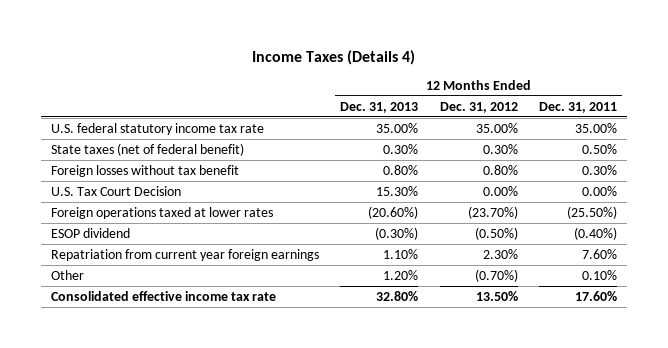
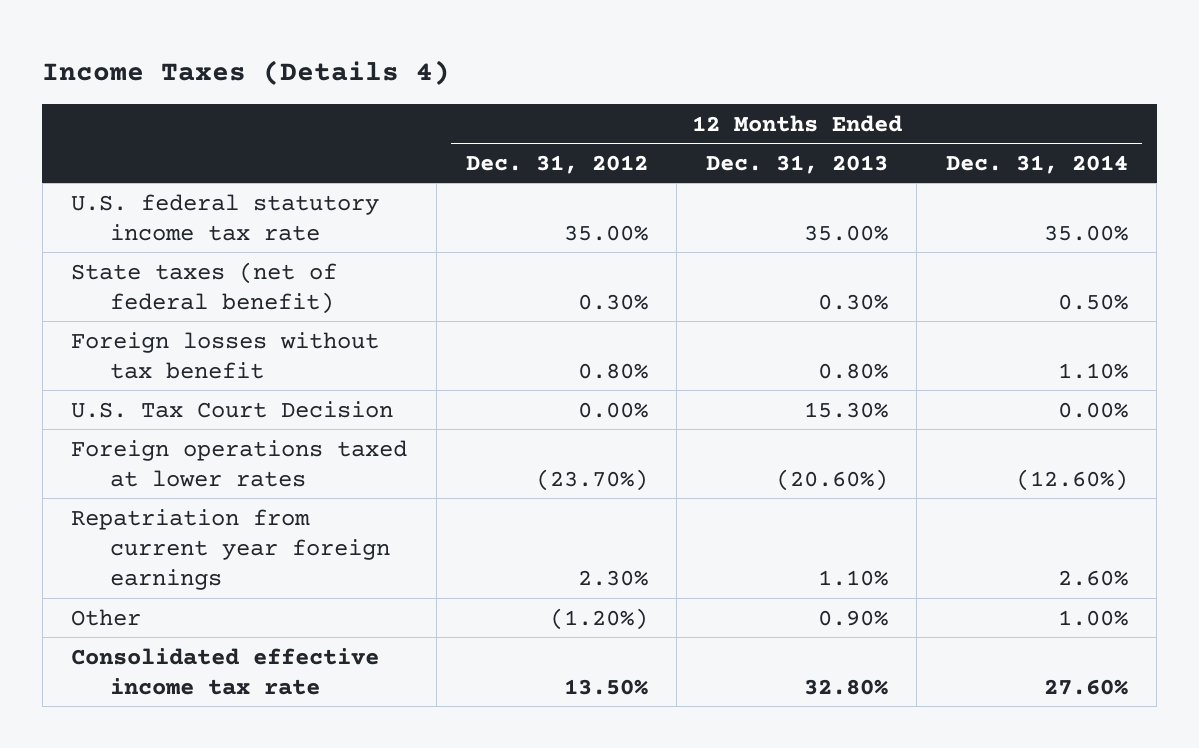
[538,101,617,113] Dec. 31, 2011 -> none
none -> [945,154,1128,174] Dec. 31, 2014
[51,227,131,238] ESOP dividend -> none
[383,269,419,280] 1.20% -> [817,609,888,626] 0.90%
[474,268,518,282] (0.70%) -> [549,607,648,630] (1.20%)

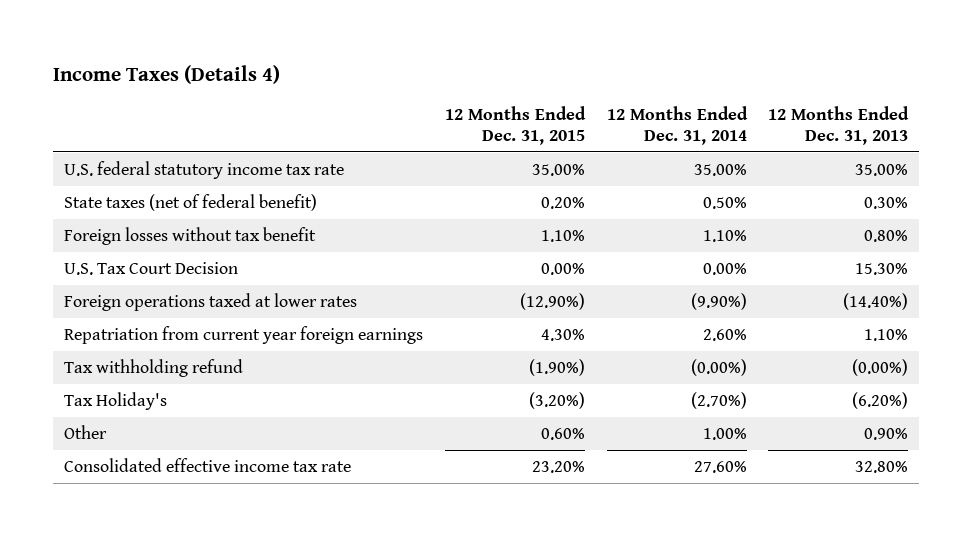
[465,154,648,174] Dec. 31, 2012 -> none
none -> [444,106,586,146] 12 Months Ended Dec. 31, 2015
[775,468,888,491] (20.60%) -> [843,292,909,310] (14.40%)
[1015,468,1128,491] (12.60%) -> [690,292,747,310] (9.90%)
none -> [64,358,244,377] Tax withholding refund
none -> [64,391,168,410] Tax Holiday's

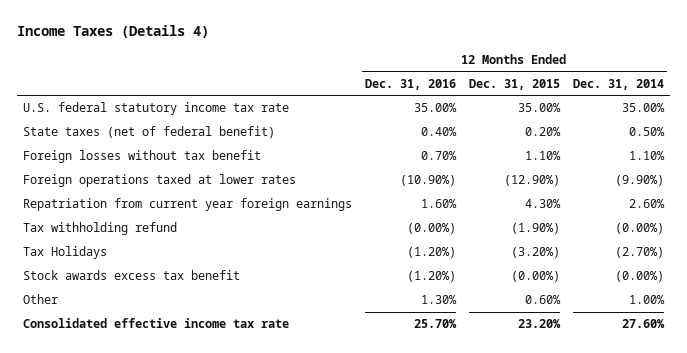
[768,106,910,146] 12 Months Ended Dec. 31, 2013 -> none
none -> [365,78,457,90] Dec. 31, 2016
[64,261,239,275] U.S. Tax Court Decision -> none
[64,391,168,410] Tax Holiday's -> [23,246,108,260] Tax Holidays
none -> [23,270,241,281] Stock awards excess tax benefit

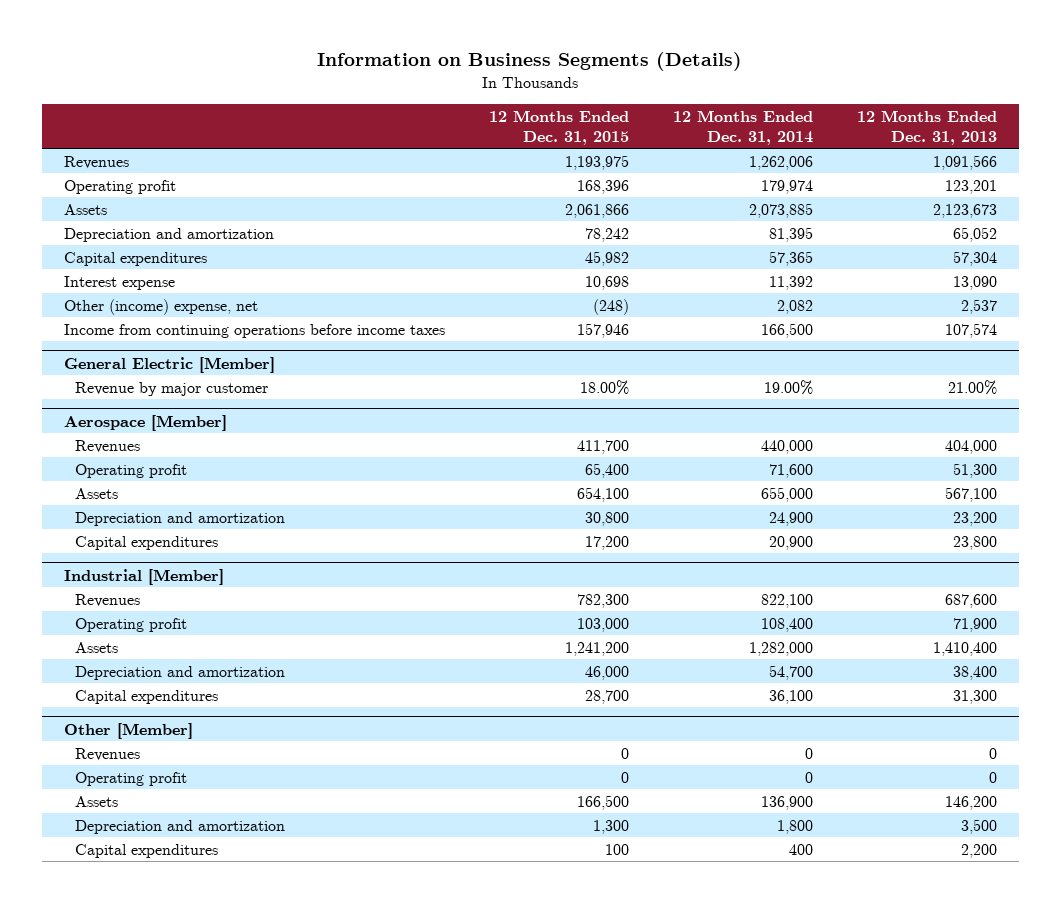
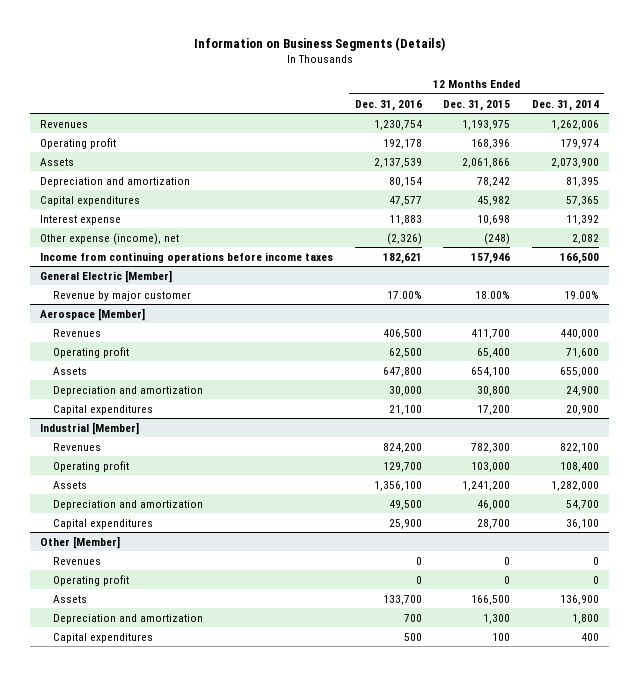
[857,109,998,145] 12 Months Ended Dec. 31, 2013 -> none
none -> [354,99,422,111] Dec. 31, 2016
[749,202,814,218] 2,073,885 -> [550,157,599,168] 2,073,900
[63,298,258,315] Other (income) expense, net -> [40,232,180,245] Other expense (income), net

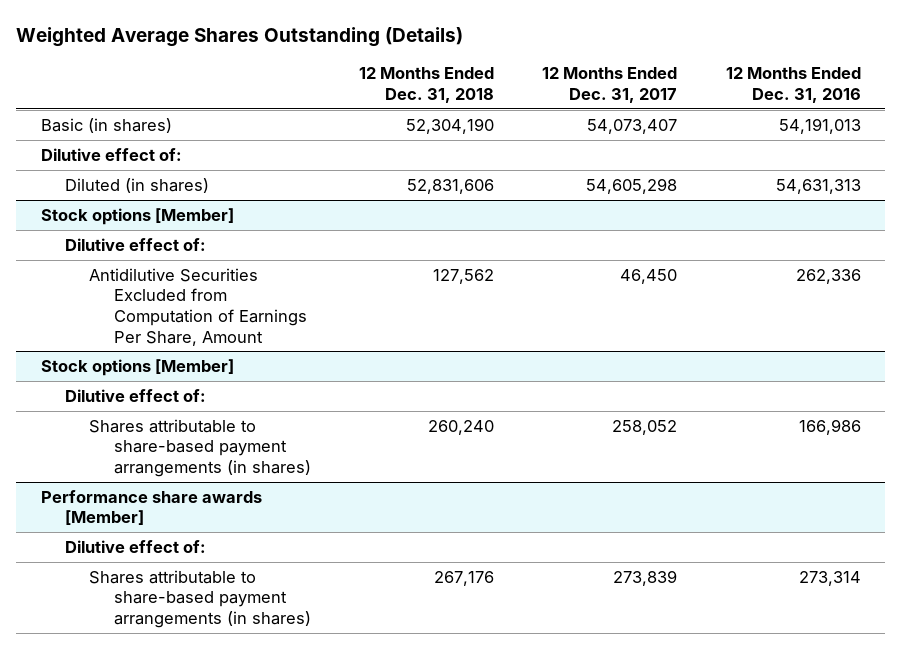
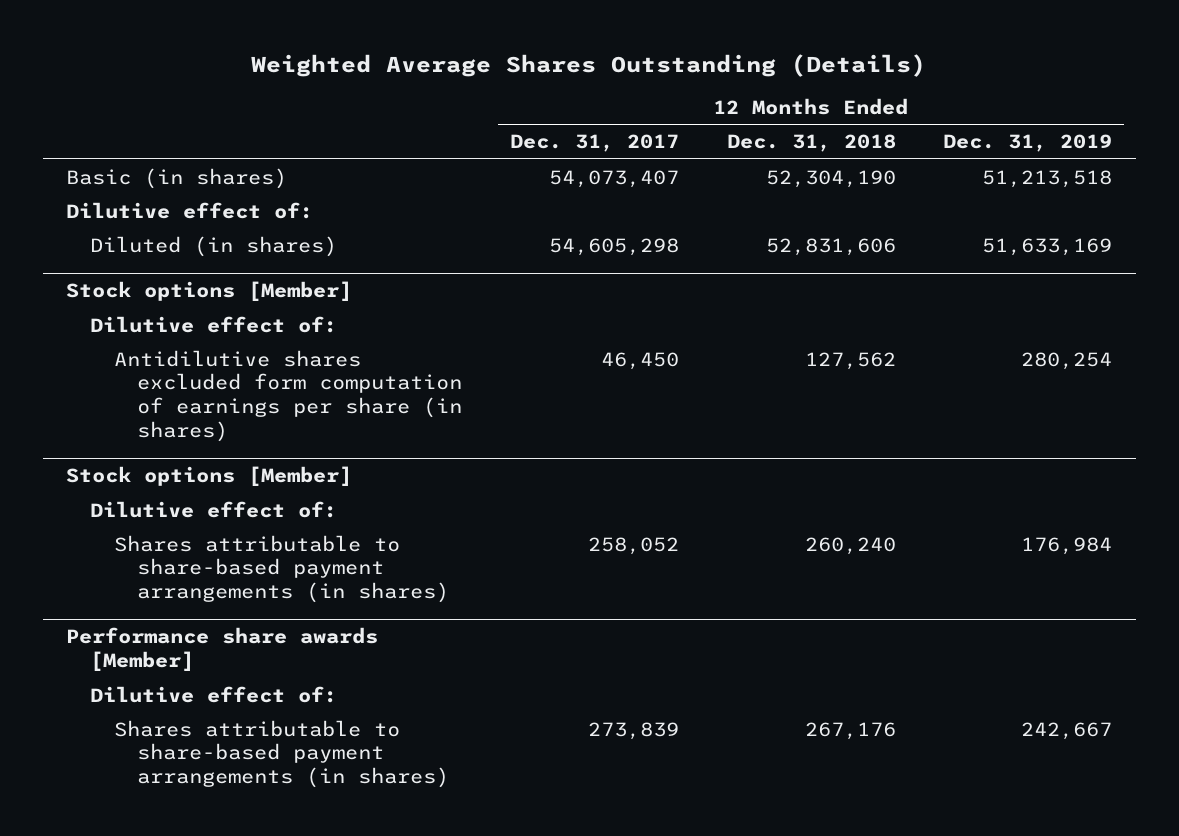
[725,67,861,103] 12 Months Ended Dec. 31, 2016 -> none
none -> [943,134,1113,153] Dec. 31, 2019
[89,267,307,346] Antidilutive Securities Excluded from Computation of Earnings Per Share, Amount -> [113,349,463,442] Antidilutive shares excluded form computation of earnings per share (in shares)

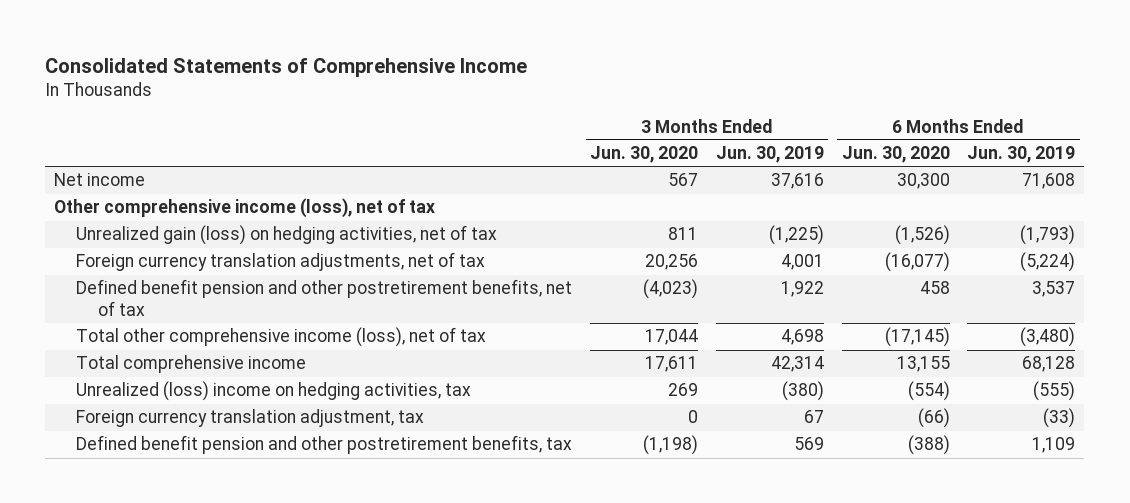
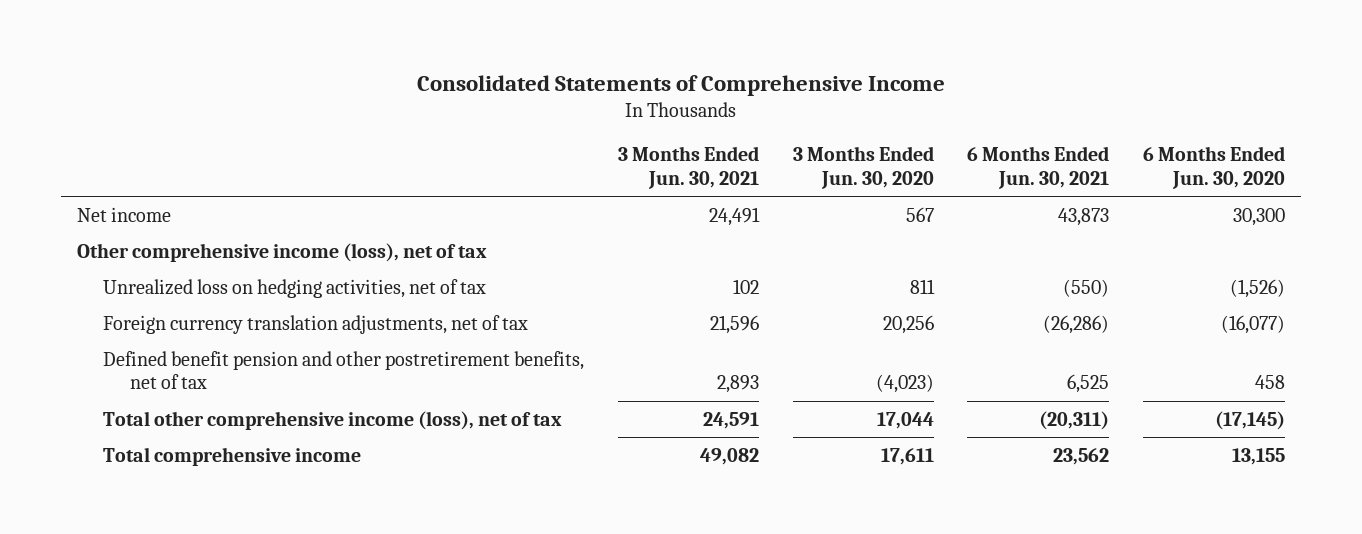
[715,146,824,164] Jun. 30, 2019 -> none
[967,146,1076,164] Jun. 30, 2019 -> none
none -> [617,146,759,189] 3 Months Ended Jun. 30, 2021
none -> [967,146,1110,189] 6 Months Ended Jun. 30, 2021
[76,225,498,246] Unrealized gain (loss) on hedging activities, net of tax -> [103,278,487,298] Unrealized loss on hedging activities, net of tax
[76,381,472,402] Unrealized (loss) income on hedging activities, tax -> none
[76,409,425,428] Foreign currency translation adjustment, tax -> none
[76,435,573,455] Defined benefit pension and other postretirement benefits, tax -> none

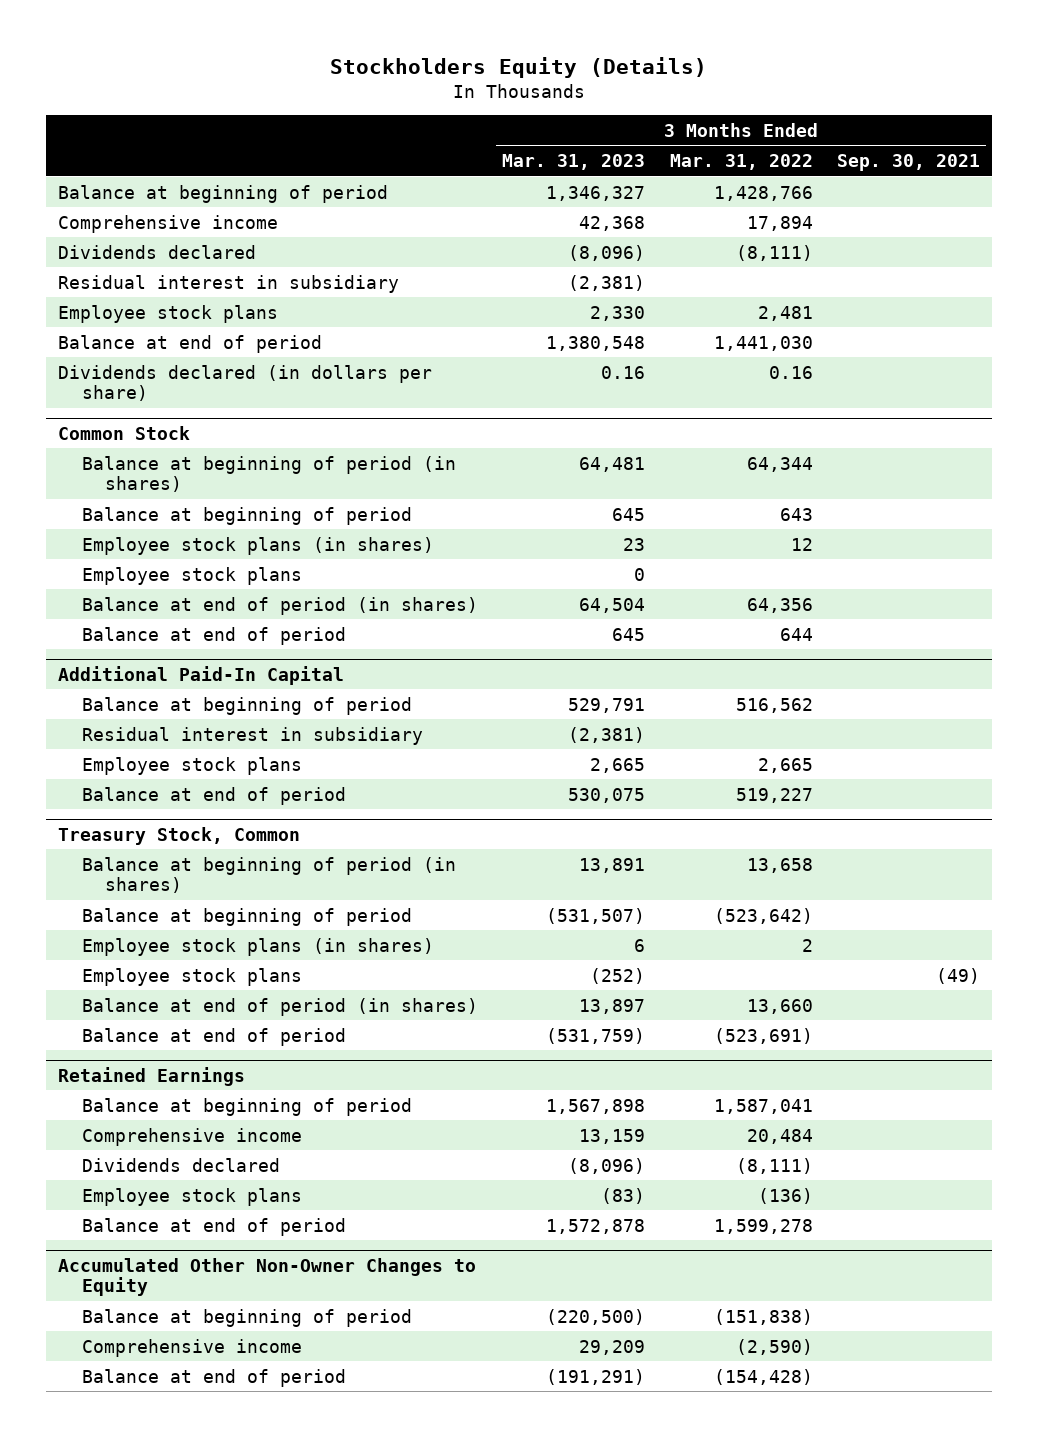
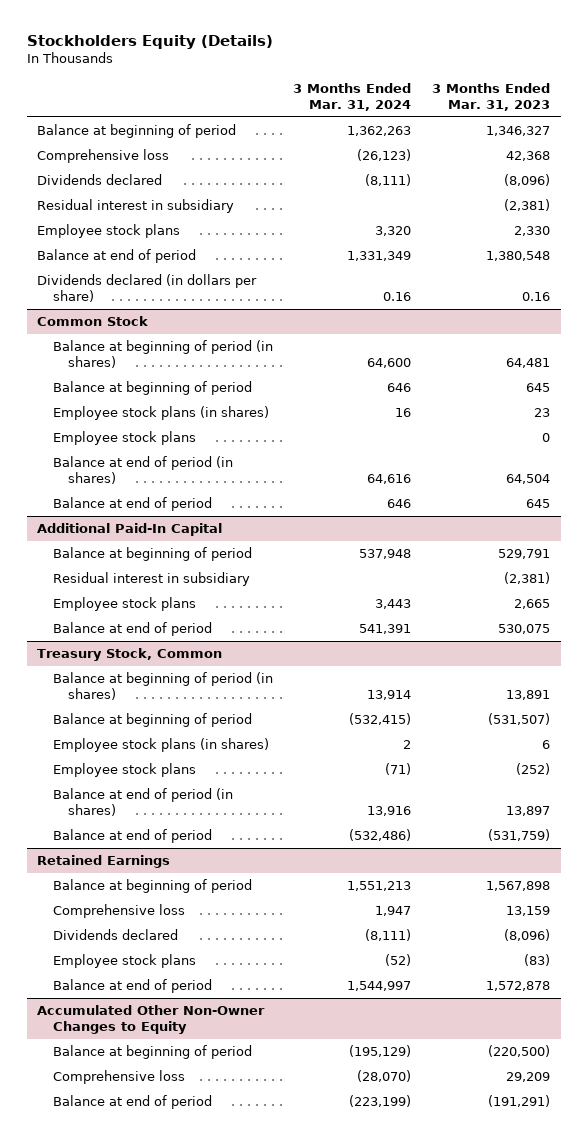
[669,154,813,171] Mar. 31, 2022 -> none
[837,154,981,172] Sep. 30, 2021 -> none
none -> [293,82,412,111] 3 Months Ended Mar. 31, 2024
[58,214,279,233] Comprehensive income -> [37,149,170,164] Comprehensive loss
[81,1127,302,1146] Comprehensive income -> [52,904,185,919] Comprehensive loss
[81,1338,302,1357] Comprehensive income -> [52,1070,185,1085] Comprehensive loss

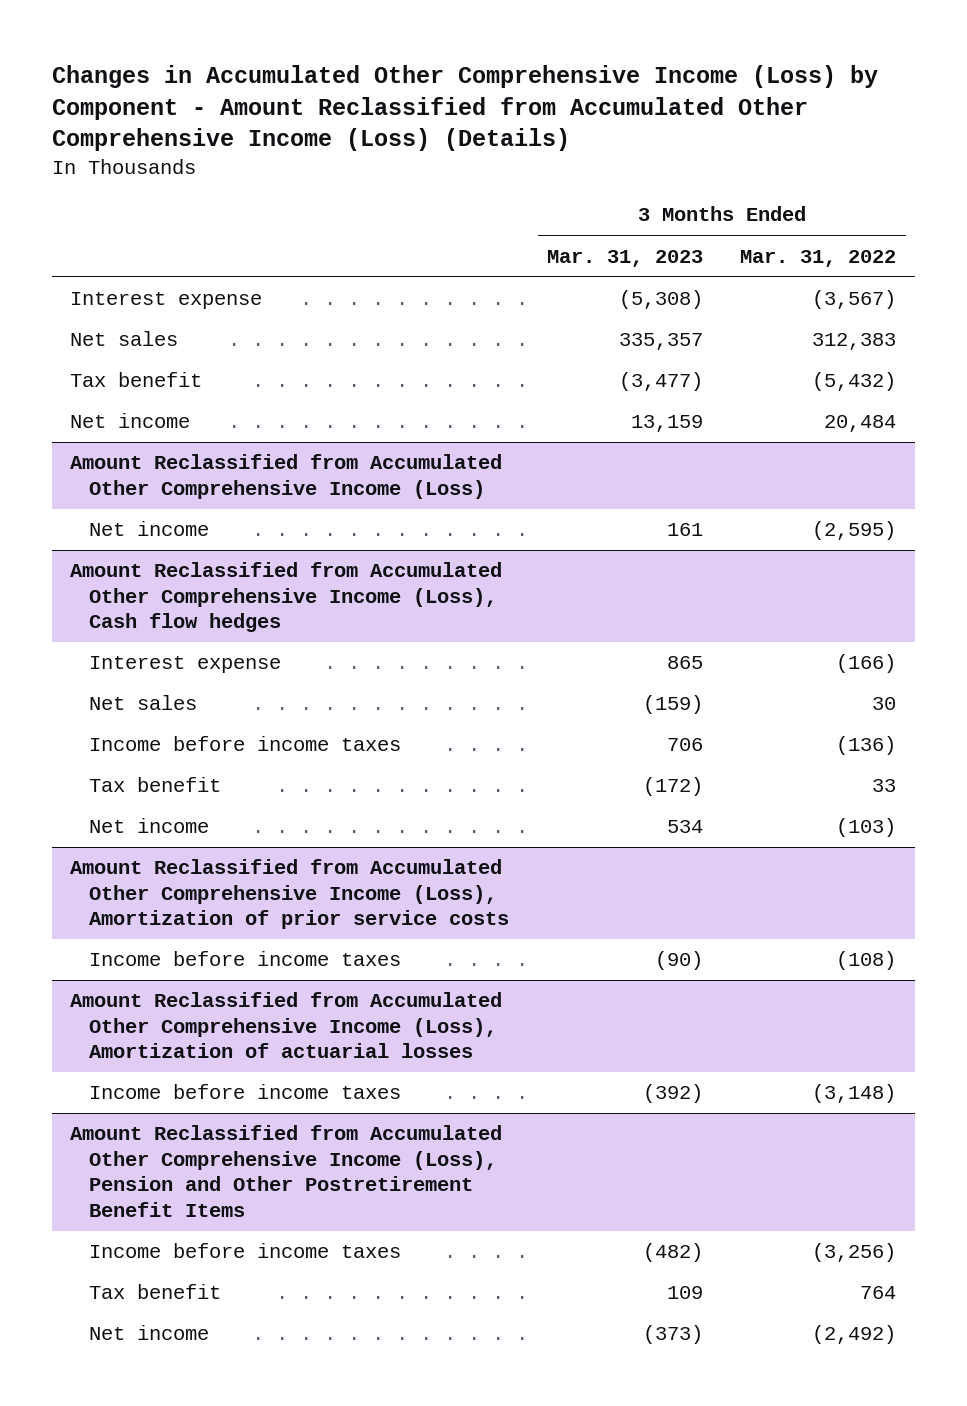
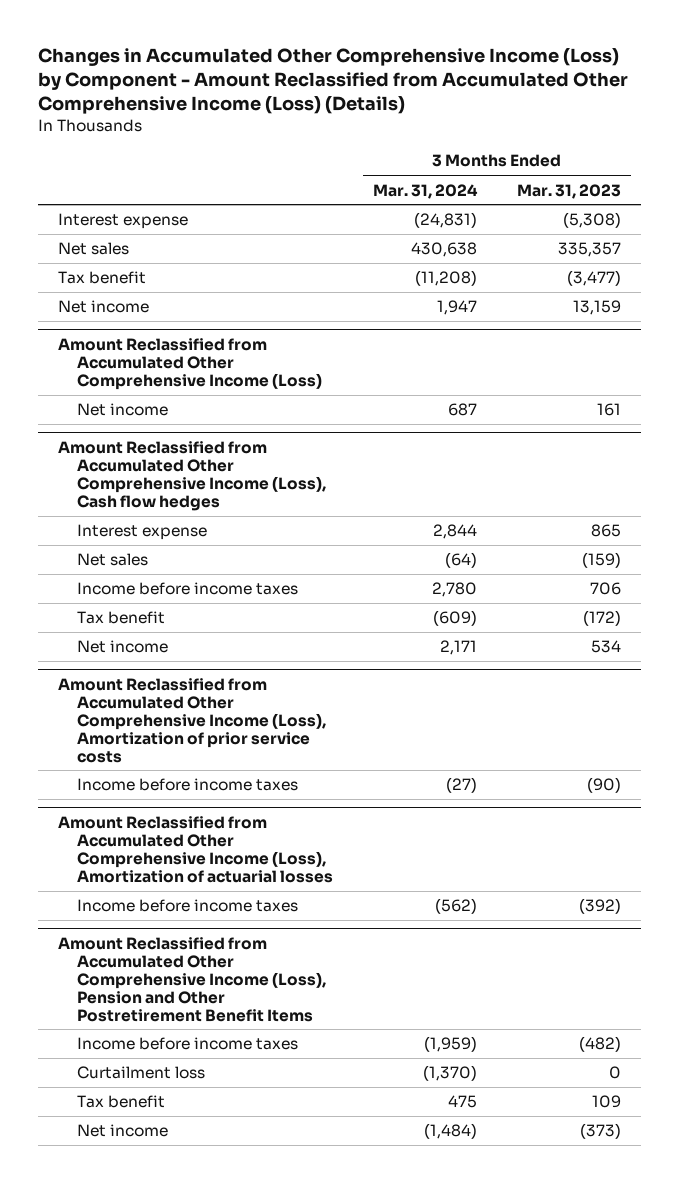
[740,249,897,267] Mar. 31, 2022 -> none
none -> [373,183,479,199] Mar. 31, 2024
none -> [77,1066,206,1080] Curtailment loss

